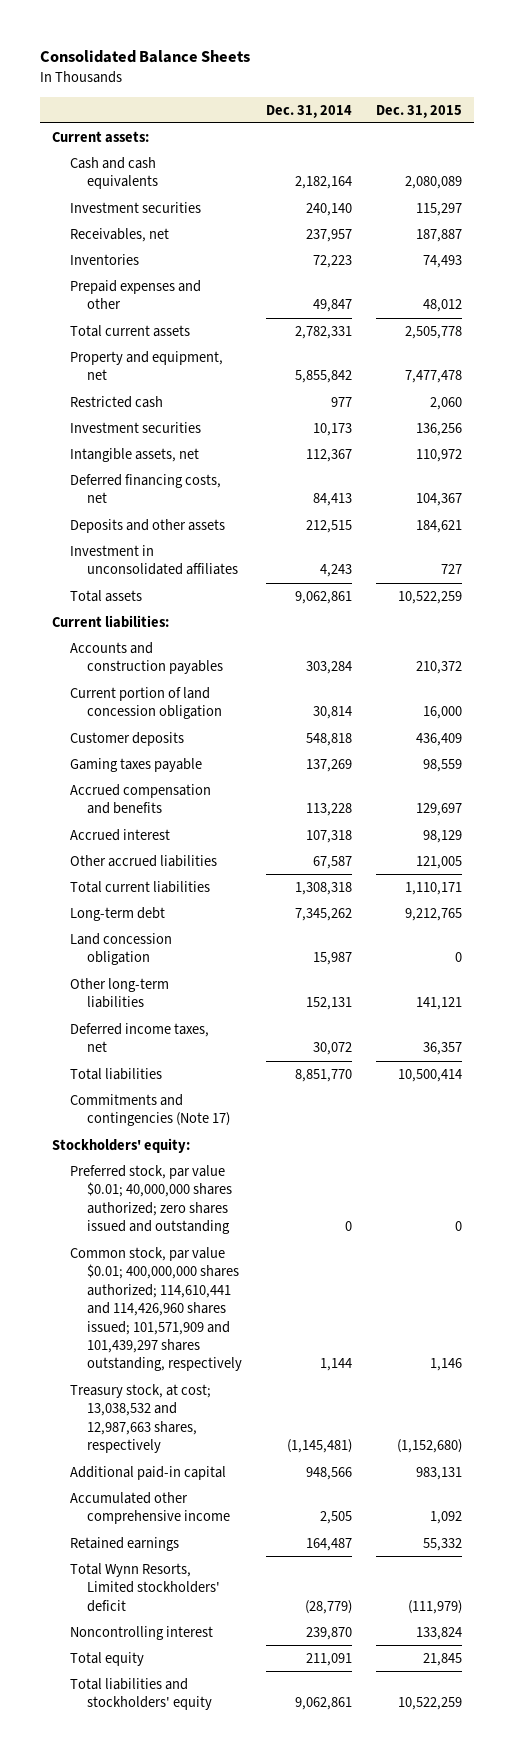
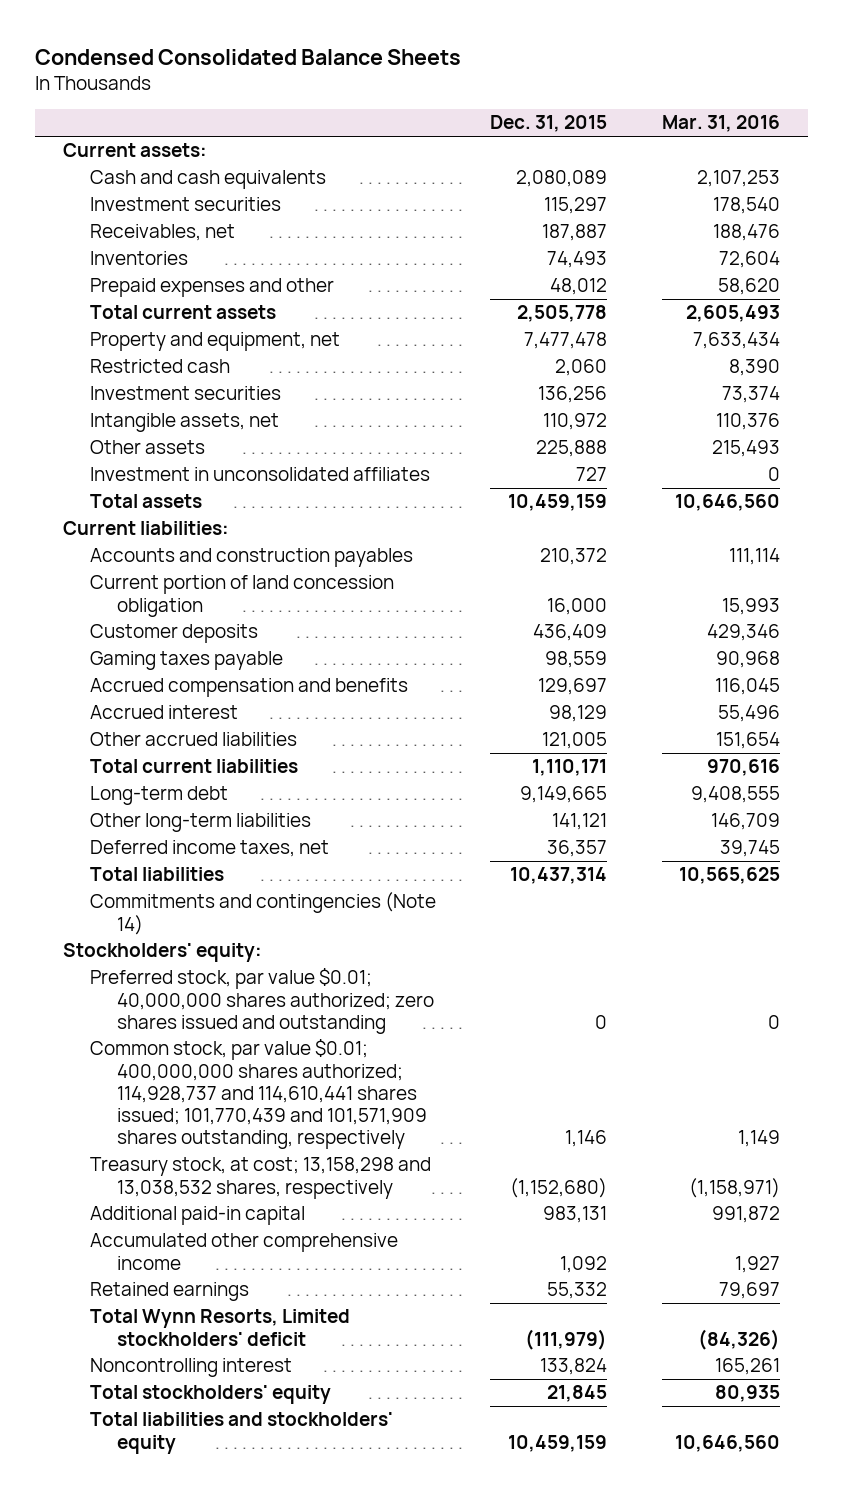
[39,50,250,64] Consolidated Balance Sheets -> [35,48,462,65] Condensed Consolidated Balance Sheets
[266,104,353,118] Dec. 31, 2014 -> none
none -> [662,115,781,133] Mar. 31, 2016
[69,473,221,504] Deferred financing costs, net -> none
[69,518,225,533] Deposits and other assets -> [89,440,205,455] Other assets
[416,519,463,533] 184,621 -> [536,440,608,458] 225,888
[398,590,463,604] 10,522,259 -> [508,494,608,512] 10,459,159
[69,932,172,966] Land concession obligation -> none
[405,907,463,921] 9,212,765 -> [520,786,608,804] 9,149,665
[398,1068,463,1082] 10,500,414 -> [510,867,608,885] 10,437,314
[69,1093,231,1127] Commitments and contingencies (Note 17) -> [89,892,436,935] Commitments and contingencies (Note 14)
[69,1246,243,1372] Common stock, par value $0.01; 400,000,000 shares authorized; 114,610,441 and 114,426,960 shares issued; 101,571,909 and 101,439,297 shares outstanding, respectively -> [89,1039,427,1149] Common stock, par value $0.01; 400,000,000 shares authorized; 114,928,737 and 114,610,441 shares issued; 101,770,439 and 101,571,909 shares outstanding, respectively
[69,1383,211,1454] Treasury stock, at cost; 13,038,532 and 12,987,663 shares, respectively -> [89,1157,431,1199] Treasury stock, at cost; 13,158,298 and 13,038,532 shares, respectively
[69,1651,144,1666] Total equity -> [89,1385,331,1405] Total stockholders' equity
[398,1697,463,1711] 10,522,259 -> [508,1434,608,1452] 10,459,159

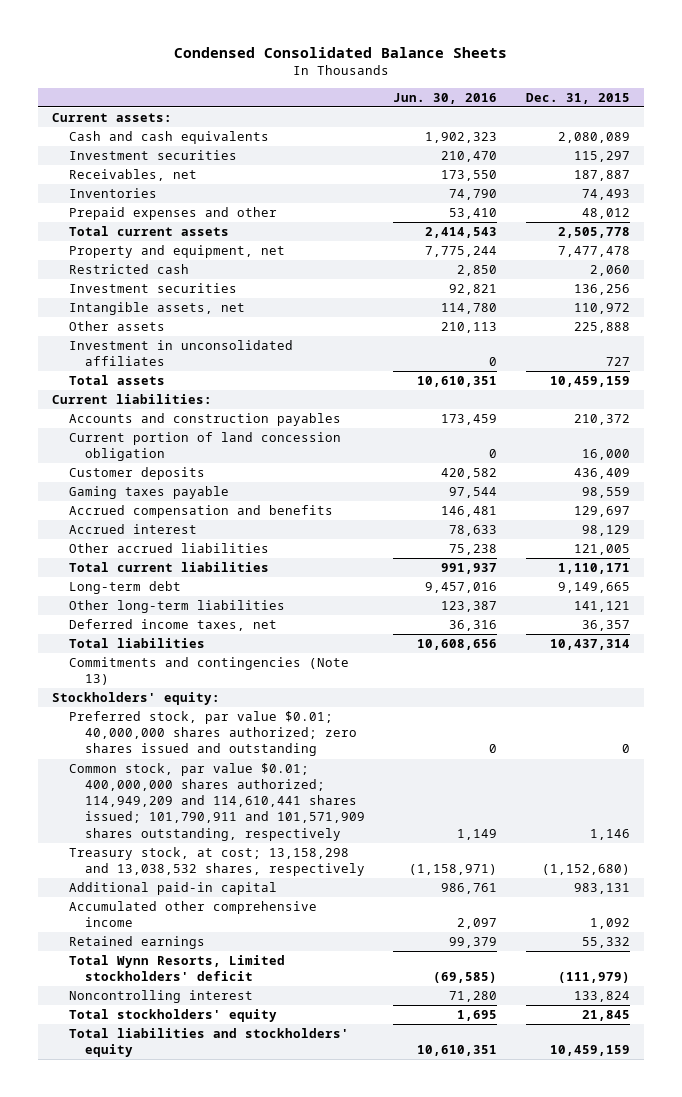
[662,115,781,133] Mar. 31, 2016 -> none
none -> [393,92,498,104] Jun. 30, 2016
[89,892,436,935] Commitments and contingencies (Note 14) -> [68,657,349,686] Commitments and contingencies (Note 13)
[89,1039,427,1149] Common stock, par value $0.01; 400,000,000 shares authorized; 114,928,737 and 114,610,441 shares issued; 101,770,439 and 101,571,909 shares outstanding, respectively -> [68,763,366,841] Common stock, par value $0.01; 400,000,000 shares authorized; 114,949,209 and 114,610,441 shares issued; 101,790,911 and 101,571,909 shares outstanding, respectively

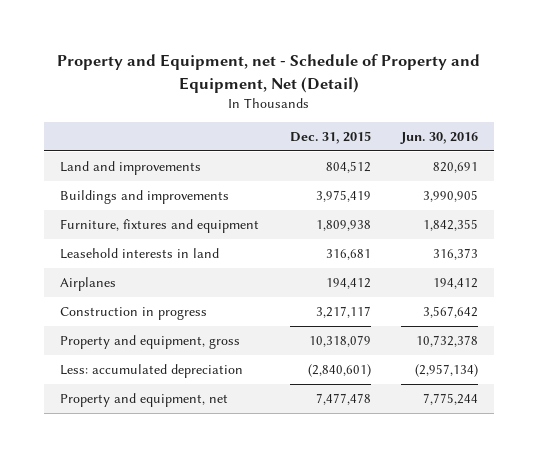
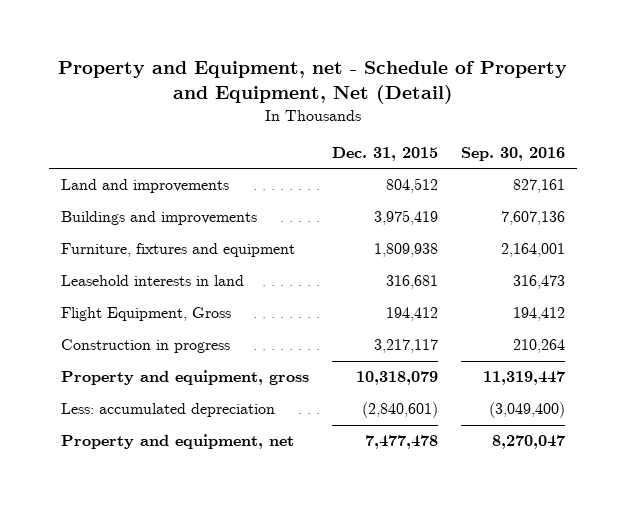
[400,132,479,145] Jun. 30, 2016 -> none
none -> [461,146,566,161] Sep. 30, 2016
[59,277,116,292] Airplanes -> [60,307,231,322] Flight Equipment, Gross

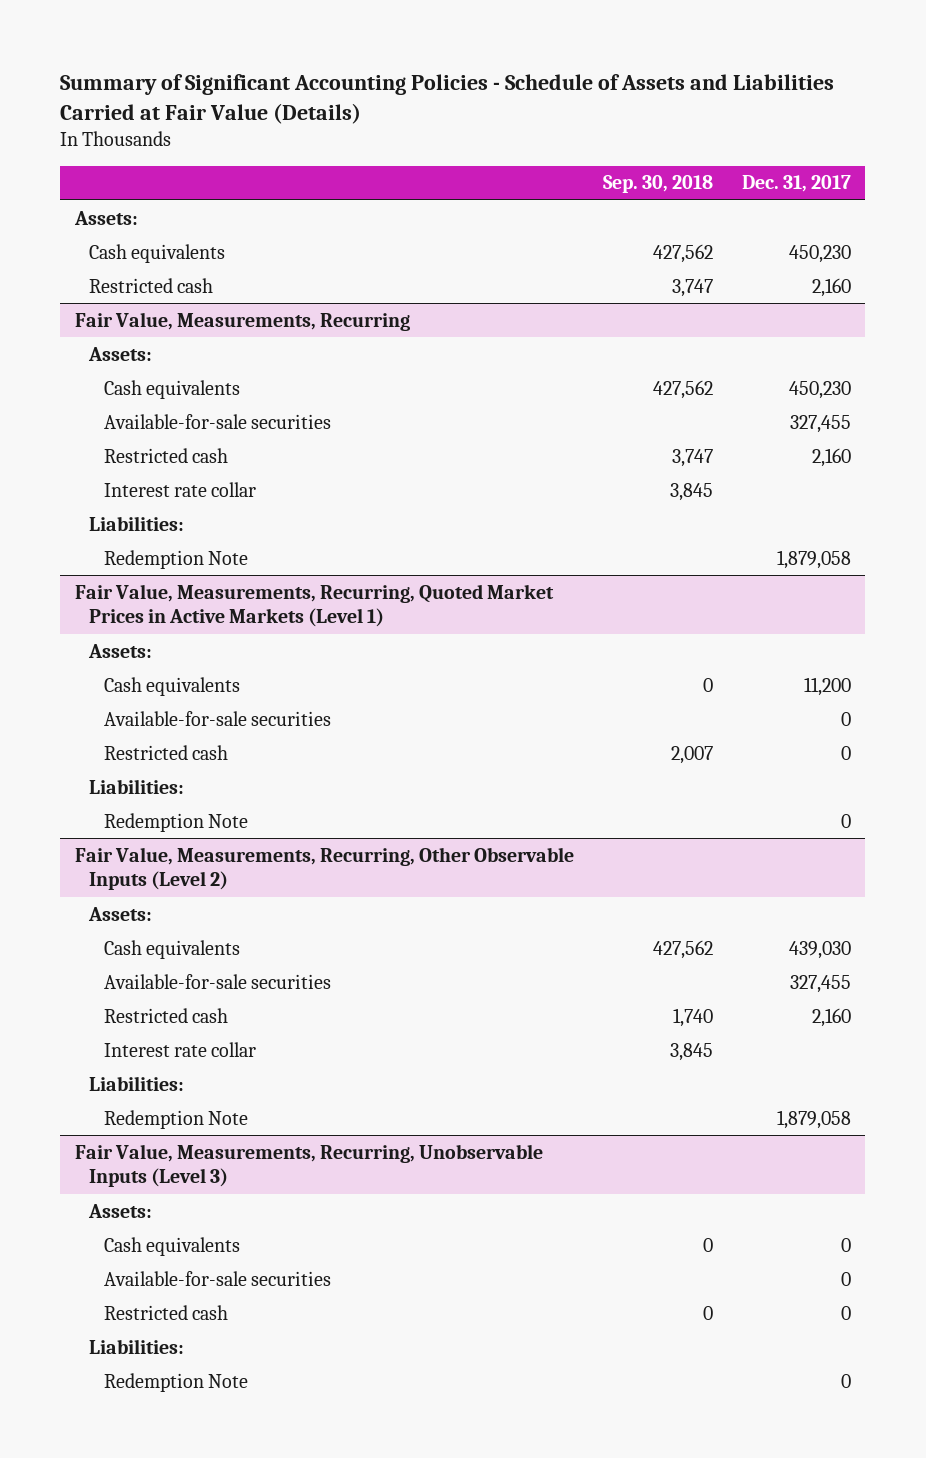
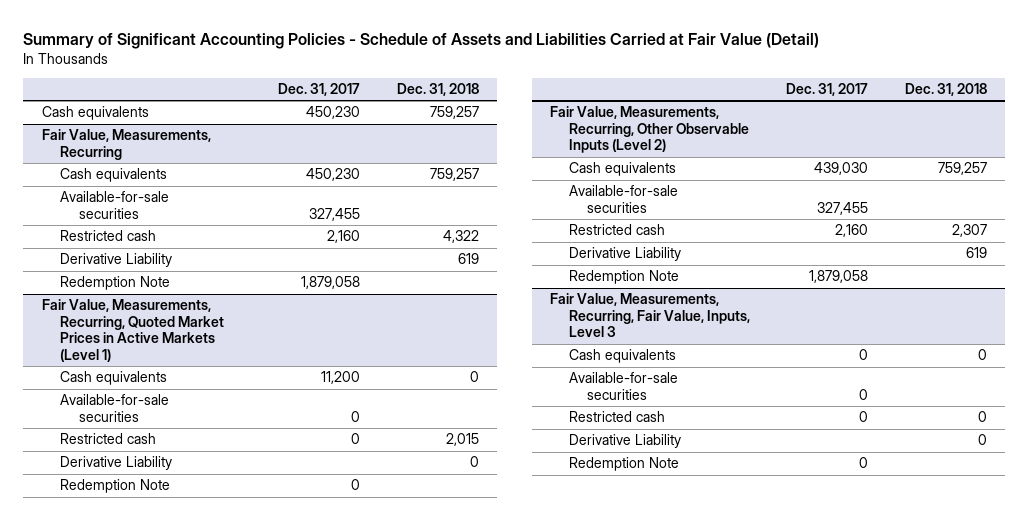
[60,74,835,125] Summary of Significant Accounting Policies - Schedule of Assets and Liabilities Carried at Fair Value (Details) -> [23,32,820,49] Summary of Significant Accounting Policies - Schedule of Assets and Liabilities Carried at Fair Value (Detail)
[602,175,713,194] Sep. 30, 2018 -> none
none -> [396,83,479,97] Dec. 31, 2018
[73,210,138,225] Assets: -> none
[89,277,214,293] Restricted cash -> none
[88,346,153,361] Assets: -> none
[104,481,257,497] Interest rate collar -> none
[89,515,185,531] Liabilities: -> none
none -> [60,253,173,268] Derivative Liability
[88,643,153,658] Assets: -> none
[89,778,185,794] Liabilities: -> none
none -> [60,456,173,471] Derivative Liability
[88,906,153,921] Assets: -> none
[104,1041,257,1057] Interest rate collar -> none
[89,1075,185,1091] Liabilities: -> none
none -> [568,247,681,262] Derivative Liability
[88,1203,153,1218] Assets: -> none
[74,1143,543,1188] Fair Value, Measurements, Recurring, Unobservable Inputs (Level 3) -> [549,293,750,338] Fair Value, Measurements, Recurring, Fair Value, Inputs, Level 3
[89,1338,185,1354] Liabilities: -> none
none -> [568,434,681,449] Derivative Liability

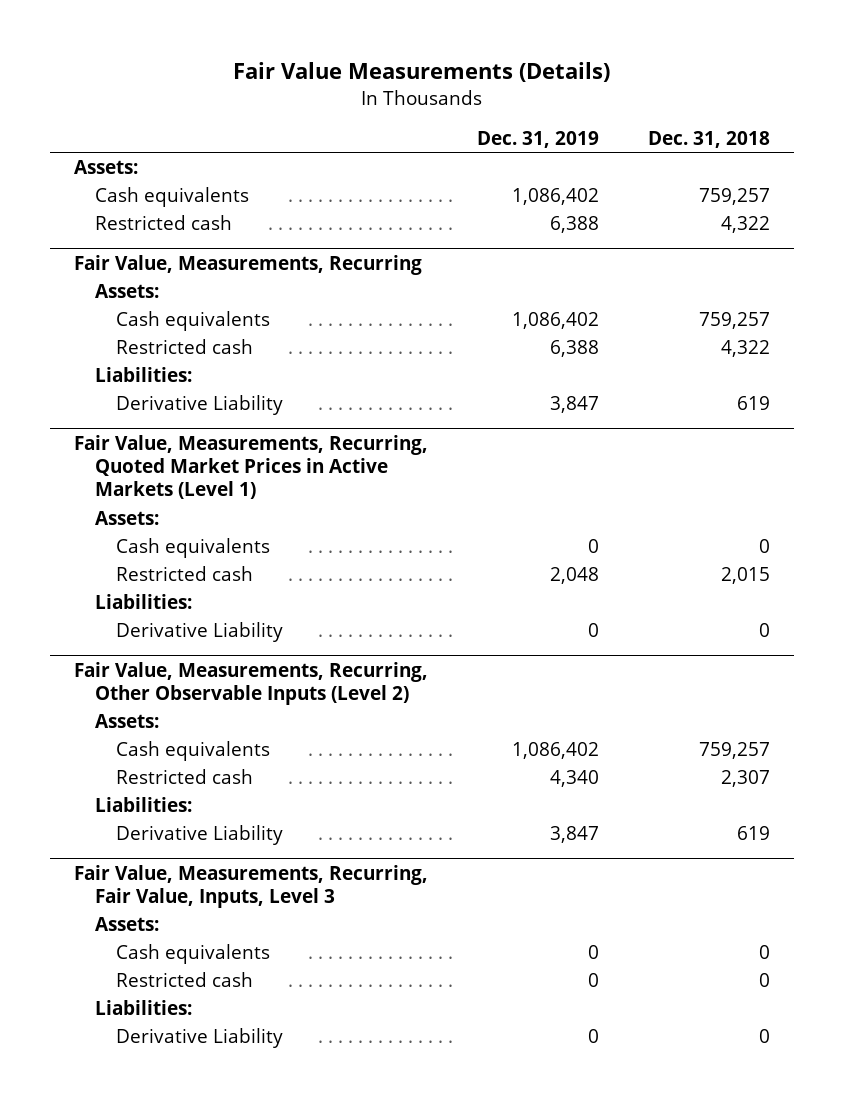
[23,32,820,49] Summary of Significant Accounting Policies - Schedule of Assets and Liabilities Carried at Fair Value (Detail) -> [232,62,610,83] Fair Value Measurements (Details)
[277,83,360,97] Dec. 31, 2017 -> none
none -> [476,130,599,148] Dec. 31, 2019
none -> [74,159,139,174] Assets:
none -> [95,214,233,230] Restricted cash
none -> [95,283,160,298] Assets:
[60,191,170,219] Available-for-sale securities -> none
none -> [95,366,193,382] Liabilities:
[60,276,171,291] Redemption Note -> none
none -> [95,510,160,525] Assets:
[60,394,170,422] Available-for-sale securities -> none
none -> [95,593,193,609] Liabilities:
[60,479,171,494] Redemption Note -> none
none -> [95,713,160,728] Assets:
[568,185,678,213] Available-for-sale securities -> none
none -> [95,796,193,812] Liabilities:
[568,270,679,285] Redemption Note -> none
none -> [95,916,160,931] Assets:
[568,372,678,400] Available-for-sale securities -> none
none -> [95,999,193,1015] Liabilities:
[568,457,679,472] Redemption Note -> none

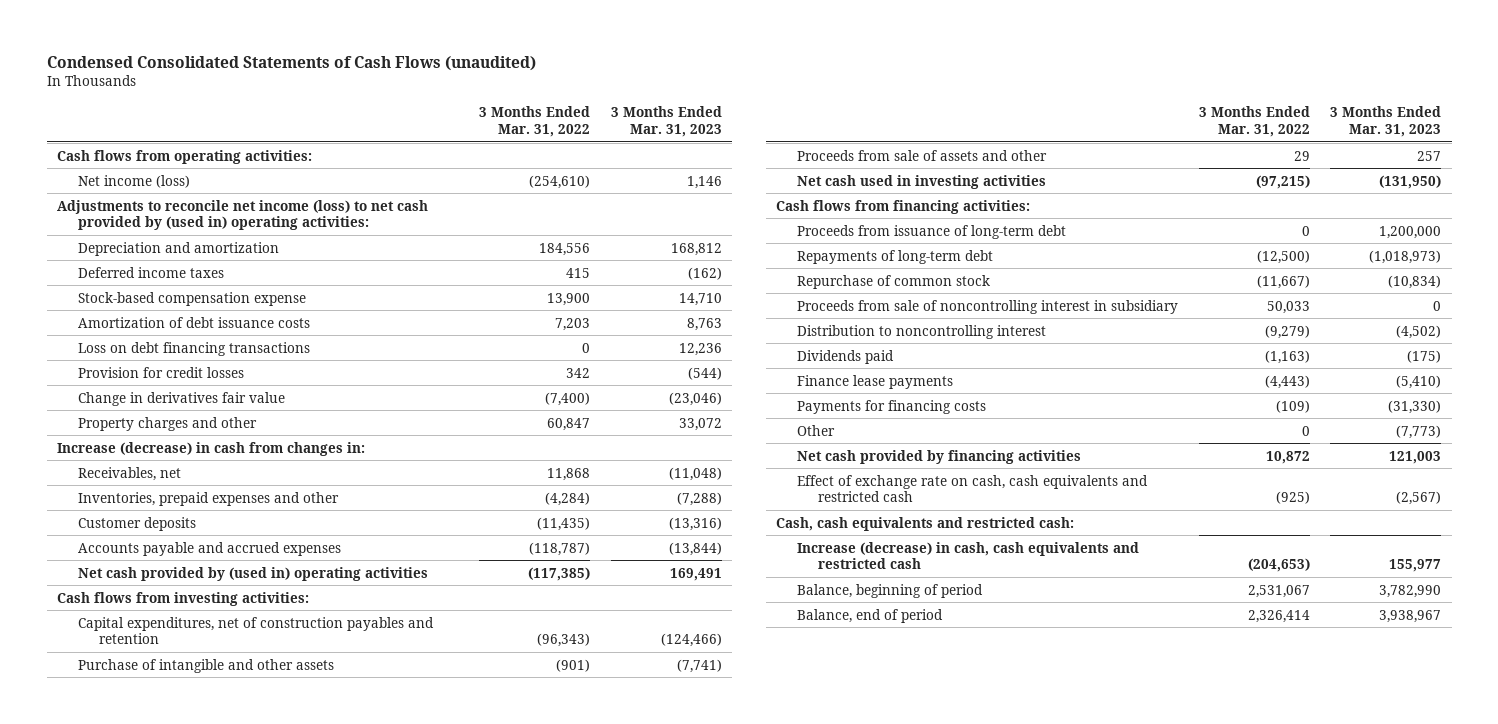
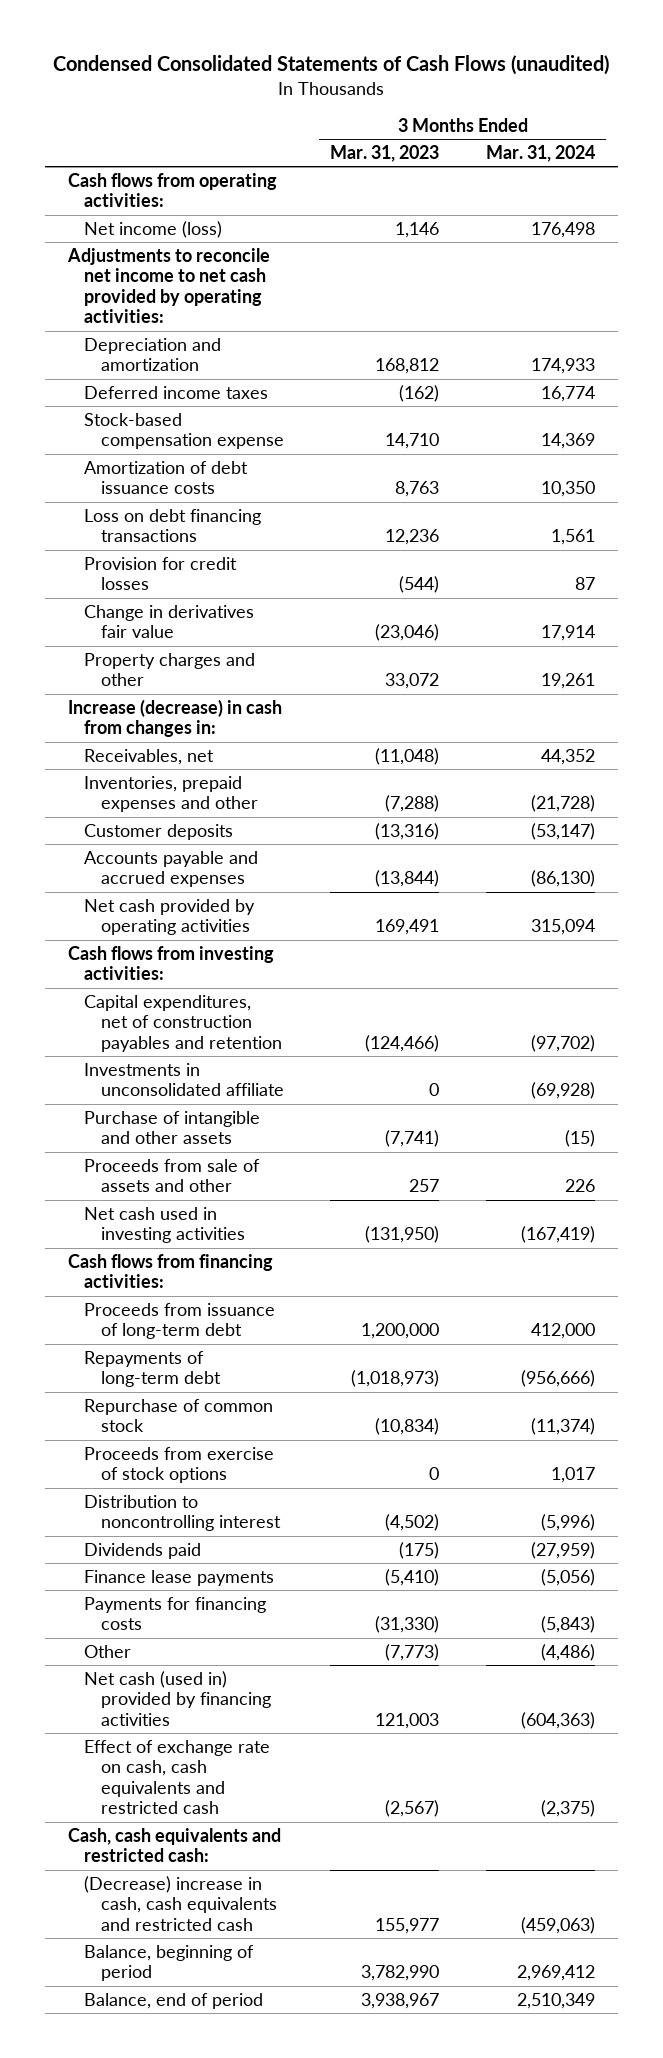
[479,106,591,137] 3 Months Ended Mar. 31, 2022 -> none
none -> [485,145,595,163] Mar. 31, 2024
[56,199,428,231] Adjustments to reconcile net income (loss) to net cash provided by (used in) operating activities: -> [66,247,270,324] Adjustments to reconcile net income to net cash provided by operating activities:
[77,566,428,581] Net cash provided by (used in) operating activities -> [84,898,256,936] Net cash provided by operating activities
none -> [84,1062,284,1097] Investments in unconsolidated affiliate
[797,299,1179,314] Proceeds from sale of noncontrolling interest in subsidiary -> none
none -> [84,1446,275,1484] Proceeds from exercise of stock options
[797,449,1082,464] Net cash provided by financing activities -> [84,1670,271,1726] Net cash (used in) provided by financing activities
[797,541,1140,570] Increase (decrease) in cash, cash equivalents and restricted cash -> [84,1875,277,1931] (Decrease) increase in cash, cash equivalents and restricted cash

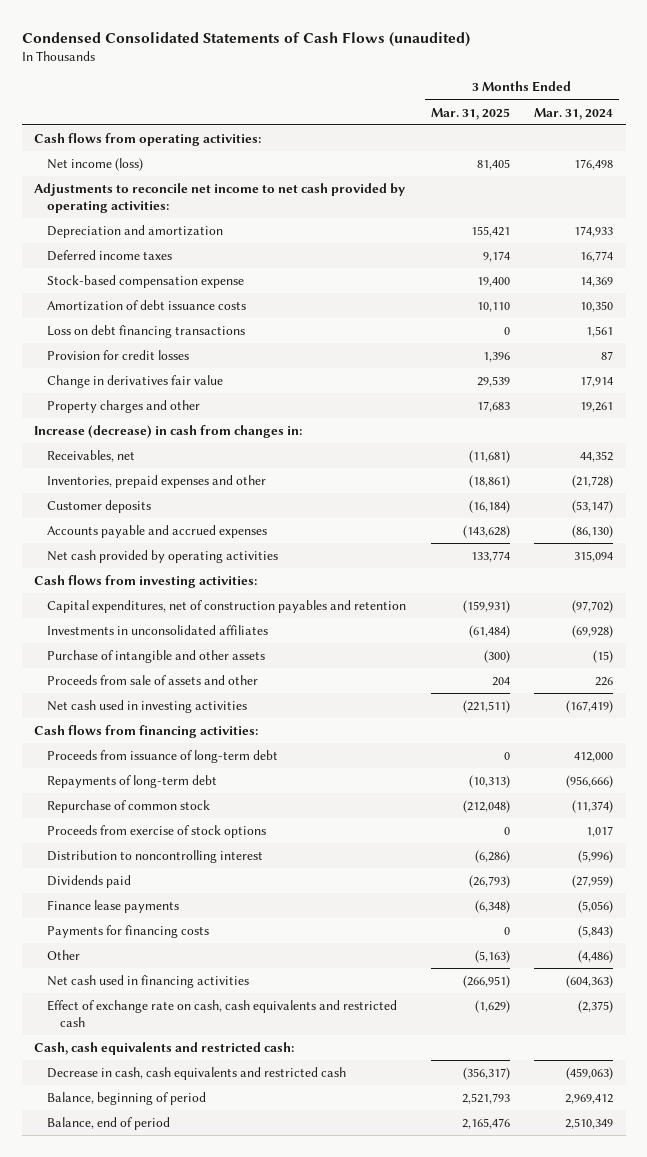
[330,145,440,163] Mar. 31, 2023 -> none
none -> [430,107,510,120] Mar. 31, 2025
[84,1062,284,1097] Investments in unconsolidated affiliate -> [47,625,269,636] Investments in unconsolidated affiliates
[84,1670,271,1726] Net cash (used in) provided by financing activities -> [47,975,250,989] Net cash used in financing activities
[84,1875,277,1931] (Decrease) increase in cash, cash equivalents and restricted cash -> [47,1067,347,1081] Decrease in cash, cash equivalents and restricted cash

